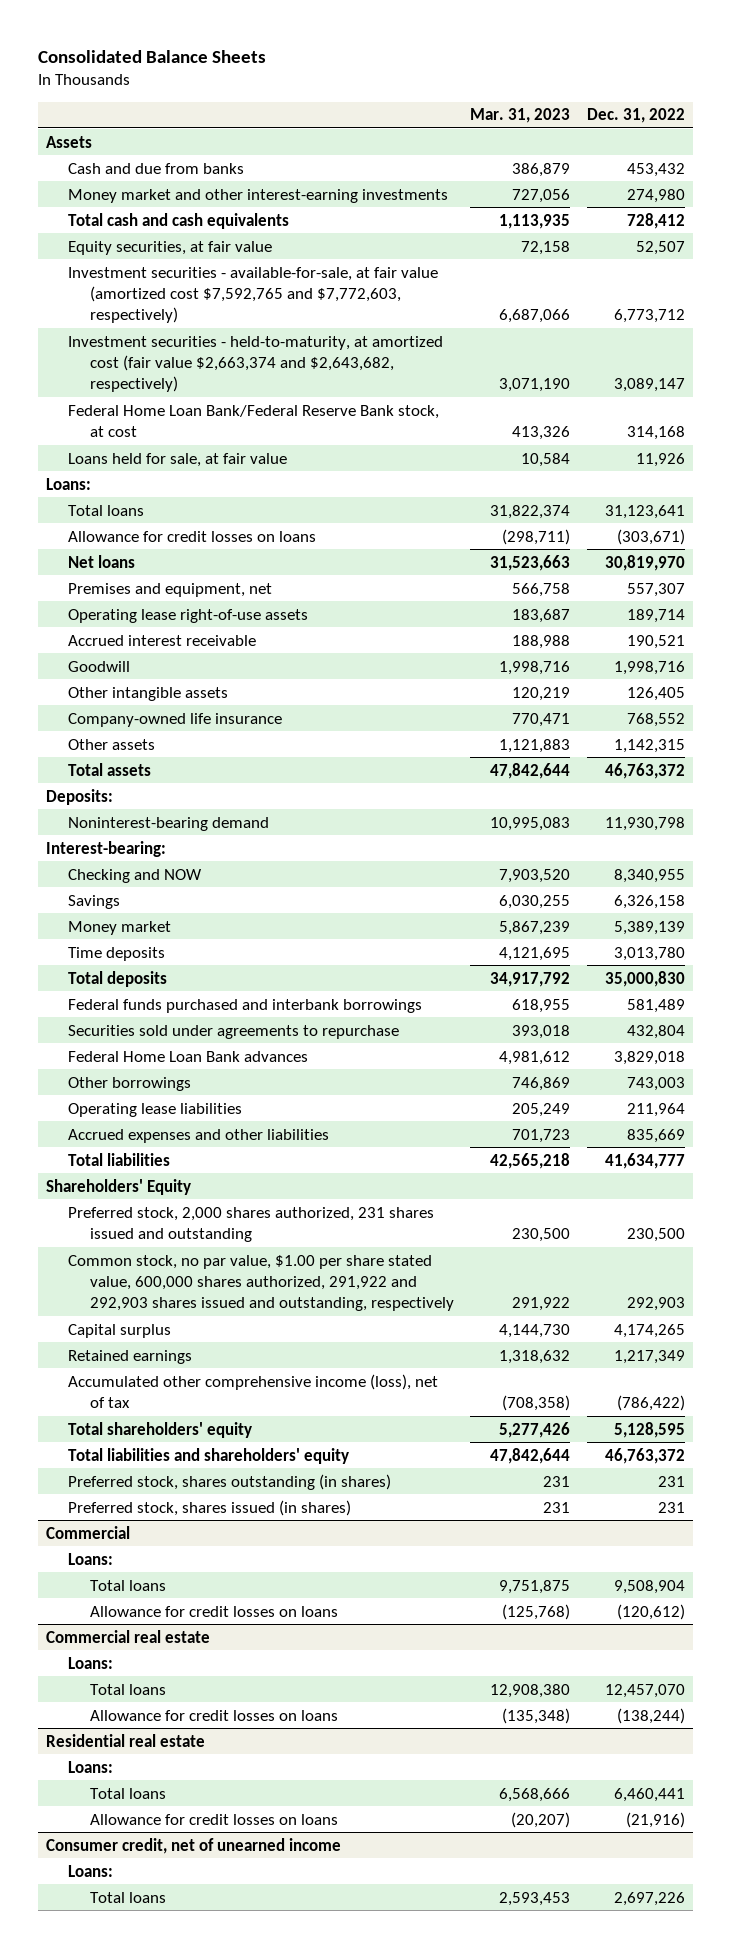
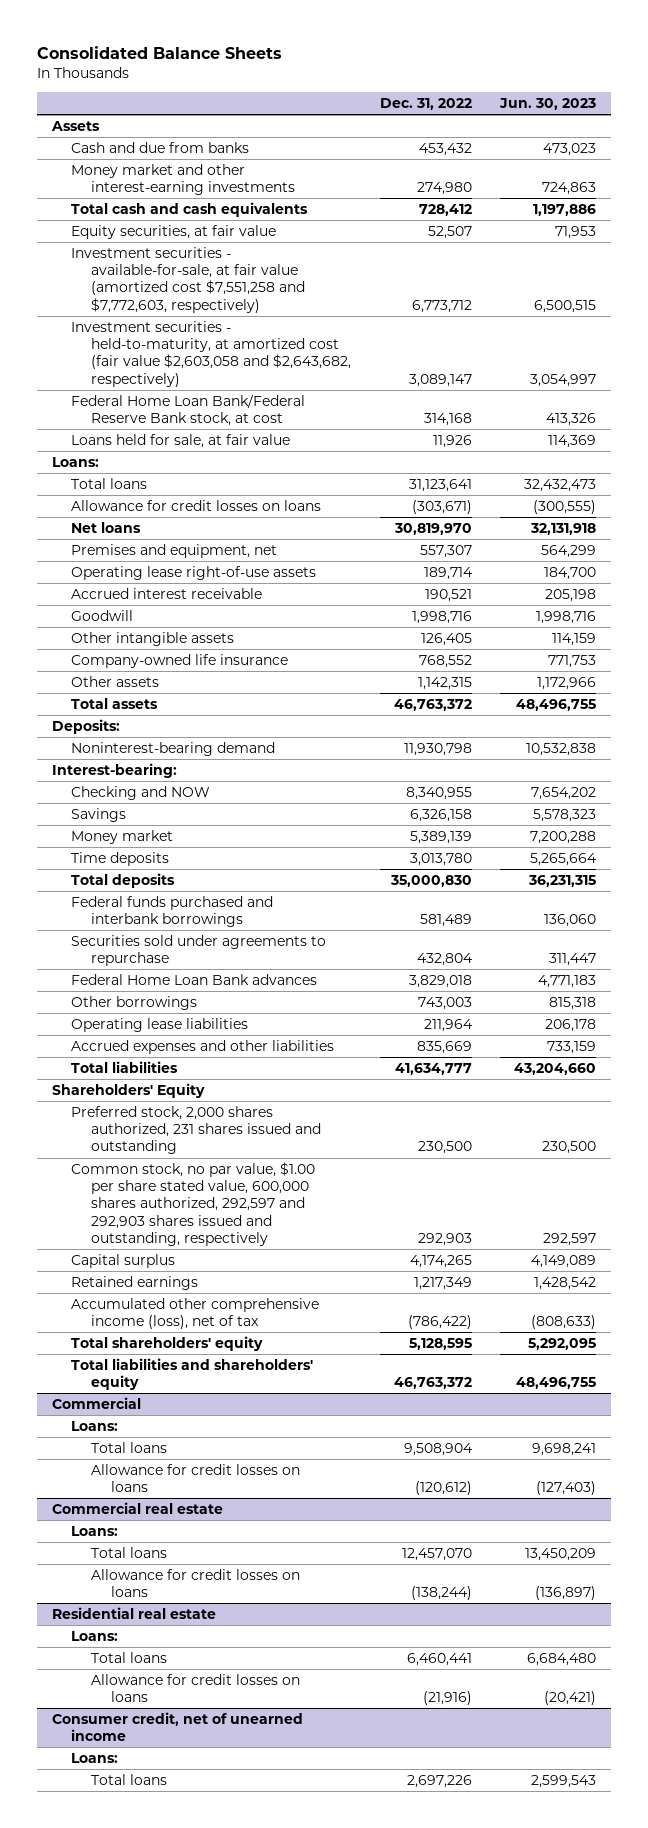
[470,108,571,124] Mar. 31, 2023 -> none
none -> [499,98,597,111] Jun. 30, 2023
[67,266,438,323] Investment securities - available-for-sale, at fair value (amortized cost $7,592,765 and $7,772,603, respectively) -> [71,247,306,313] Investment securities - available-for-sale, at fair value (amortized cost $7,551,258 and $7,772,603, respectively)
[67,335,443,392] Investment securities - held-to-maturity, at amortized cost (fair value $2,663,374 and $2,643,682, respectively) -> [71,321,352,387] Investment securities - held-to-maturity, at amortized cost (fair value $2,603,058 and $2,643,682, respectively)
[67,1254,454,1311] Common stock, no par value, $1.00 per share stated value, 600,000 shares authorized, 291,922 and 292,903 shares issued and outstanding, respectively -> [71,1162,316,1246] Common stock, no par value, $1.00 per share stated value, 600,000 shares authorized, 292,597 and 292,903 shares issued and outstanding, respectively
[67,1473,391,1490] Preferred stock, shares outstanding (in shares) -> none
[67,1499,351,1516] Preferred stock, shares issued (in shares) -> none

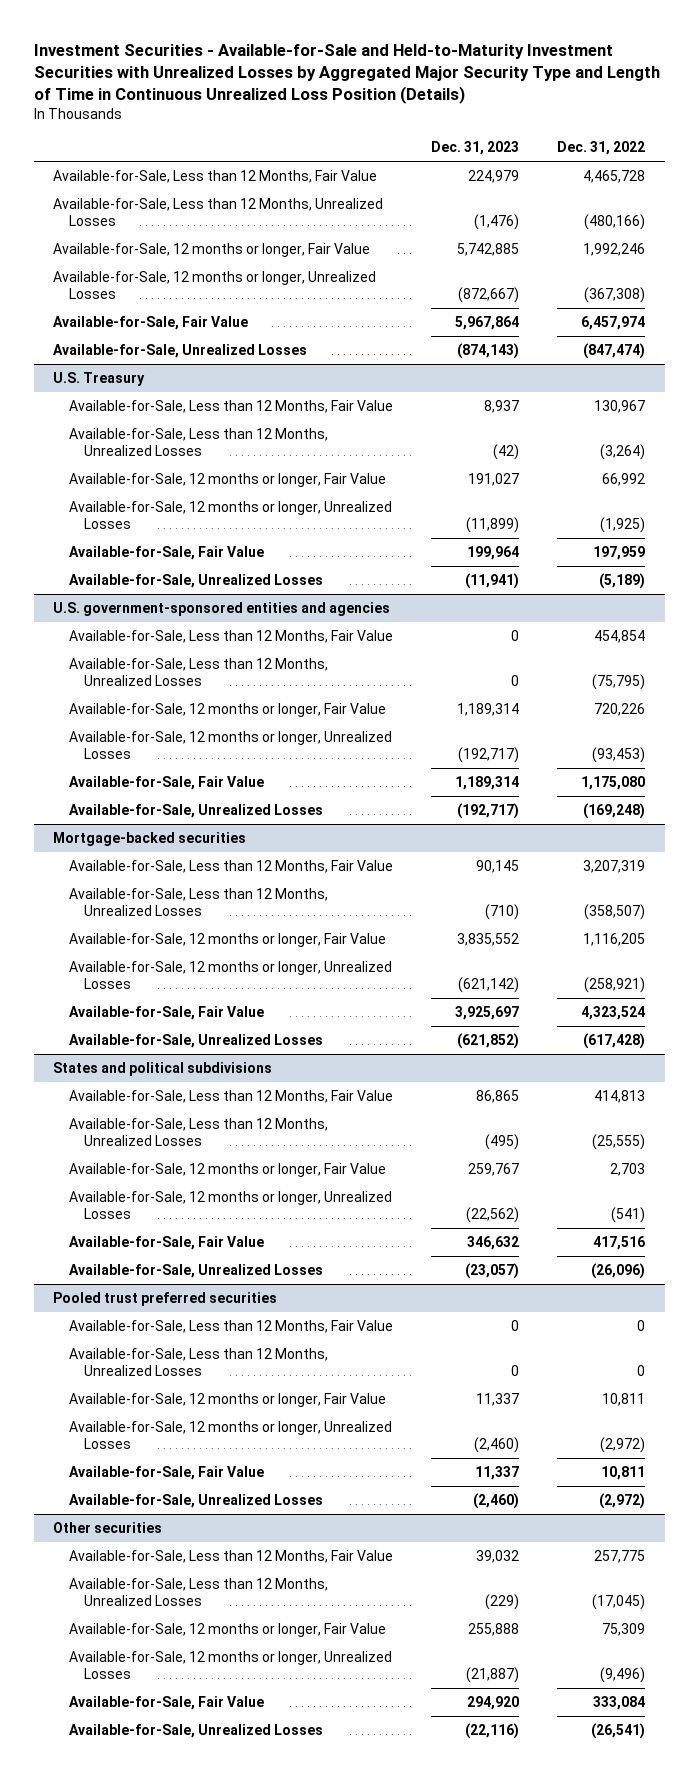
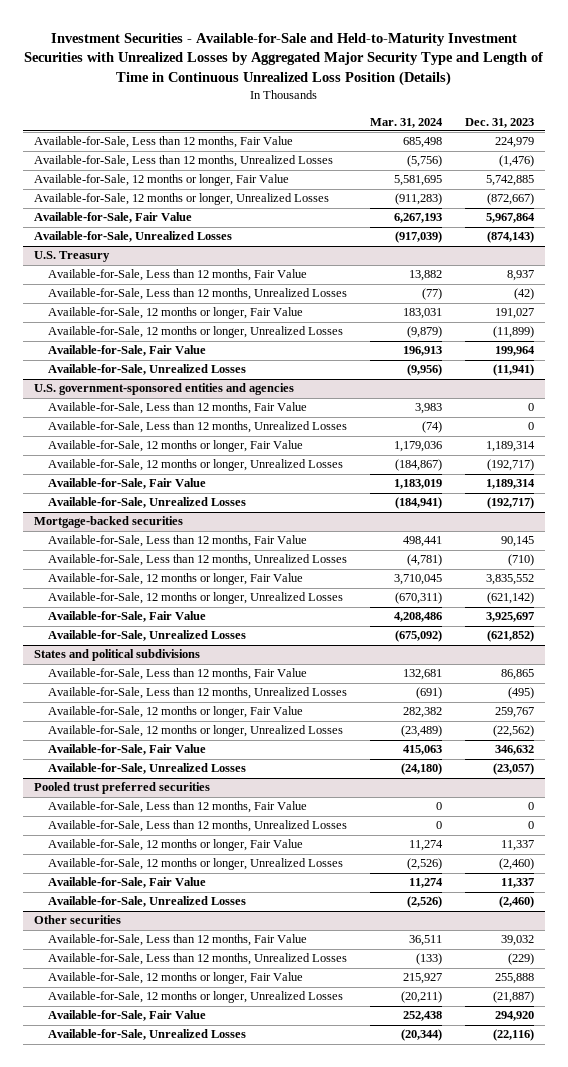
[557,141,646,156] Dec. 31, 2022 -> none
none -> [369,117,443,128] Mar. 31, 2024
[53,169,378,183] Available-for-Sale, Less than 12 Months, Fair Value -> [34,136,294,149] Available-for-Sale, Less than 12 months, Fair Value
[53,197,384,227] Available-for-Sale, Less than 12 Months, Unrealized Losses -> [34,155,334,168] Available-for-Sale, Less than 12 months, Unrealized Losses
[68,399,393,413] Available-for-Sale, Less than 12 Months, Fair Value -> [47,269,307,282] Available-for-Sale, Less than 12 months, Fair Value
[68,427,328,457] Available-for-Sale, Less than 12 Months, Unrealized Losses -> [47,288,347,301] Available-for-Sale, Less than 12 months, Unrealized Losses
[68,629,393,643] Available-for-Sale, Less than 12 Months, Fair Value -> [47,402,307,415] Available-for-Sale, Less than 12 months, Fair Value
[68,657,328,687] Available-for-Sale, Less than 12 Months, Unrealized Losses -> [47,421,347,434] Available-for-Sale, Less than 12 months, Unrealized Losses
[68,859,393,873] Available-for-Sale, Less than 12 Months, Fair Value -> [47,535,307,548] Available-for-Sale, Less than 12 months, Fair Value
[68,887,328,917] Available-for-Sale, Less than 12 Months, Unrealized Losses -> [47,554,347,567] Available-for-Sale, Less than 12 months, Unrealized Losses
[68,1089,393,1103] Available-for-Sale, Less than 12 Months, Fair Value -> [47,668,307,681] Available-for-Sale, Less than 12 months, Fair Value
[68,1117,328,1147] Available-for-Sale, Less than 12 Months, Unrealized Losses -> [47,687,347,700] Available-for-Sale, Less than 12 months, Unrealized Losses
[68,1319,393,1333] Available-for-Sale, Less than 12 Months, Fair Value -> [47,801,307,814] Available-for-Sale, Less than 12 months, Fair Value
[68,1347,328,1377] Available-for-Sale, Less than 12 Months, Unrealized Losses -> [47,820,347,833] Available-for-Sale, Less than 12 months, Unrealized Losses
[68,1549,393,1563] Available-for-Sale, Less than 12 Months, Fair Value -> [47,934,307,947] Available-for-Sale, Less than 12 months, Fair Value
[68,1577,328,1607] Available-for-Sale, Less than 12 Months, Unrealized Losses -> [47,953,347,966] Available-for-Sale, Less than 12 months, Unrealized Losses

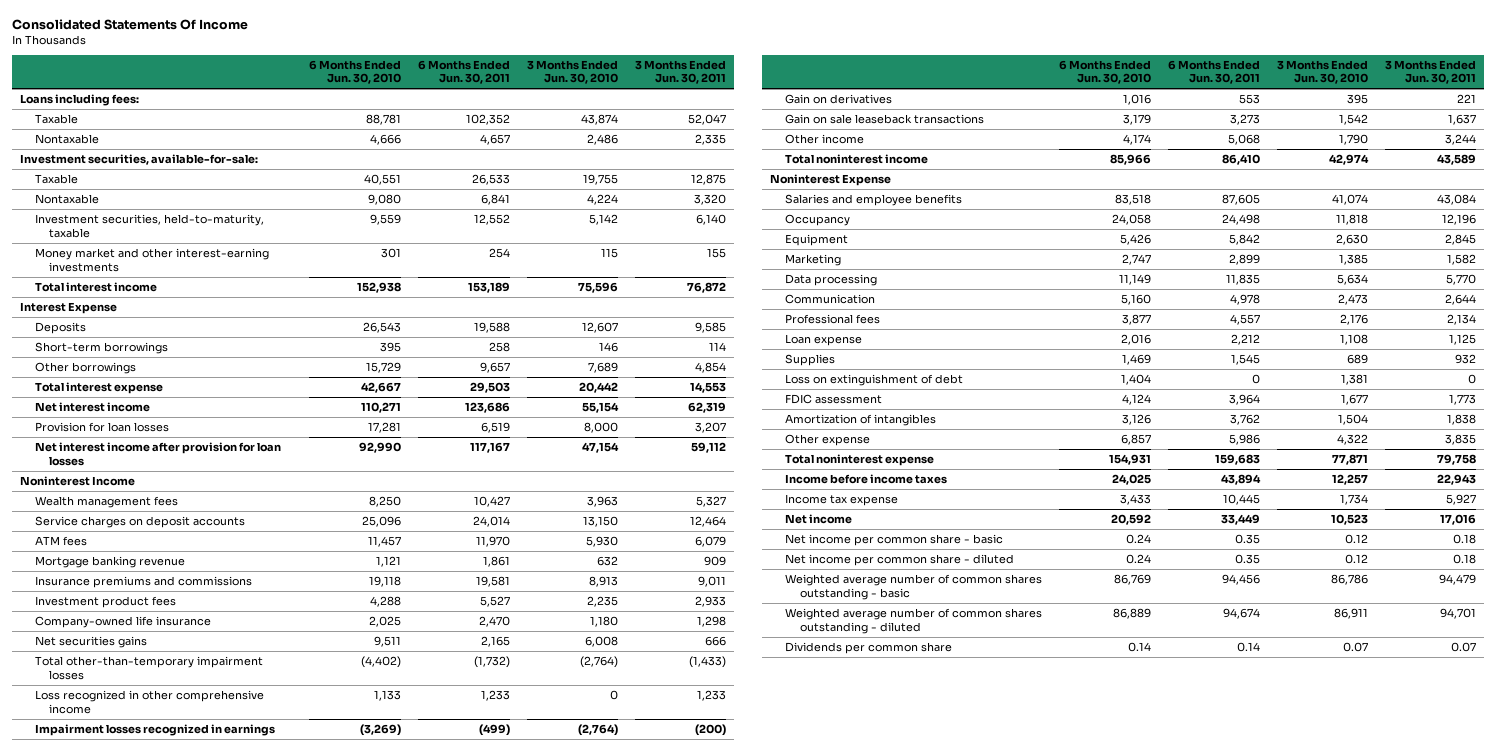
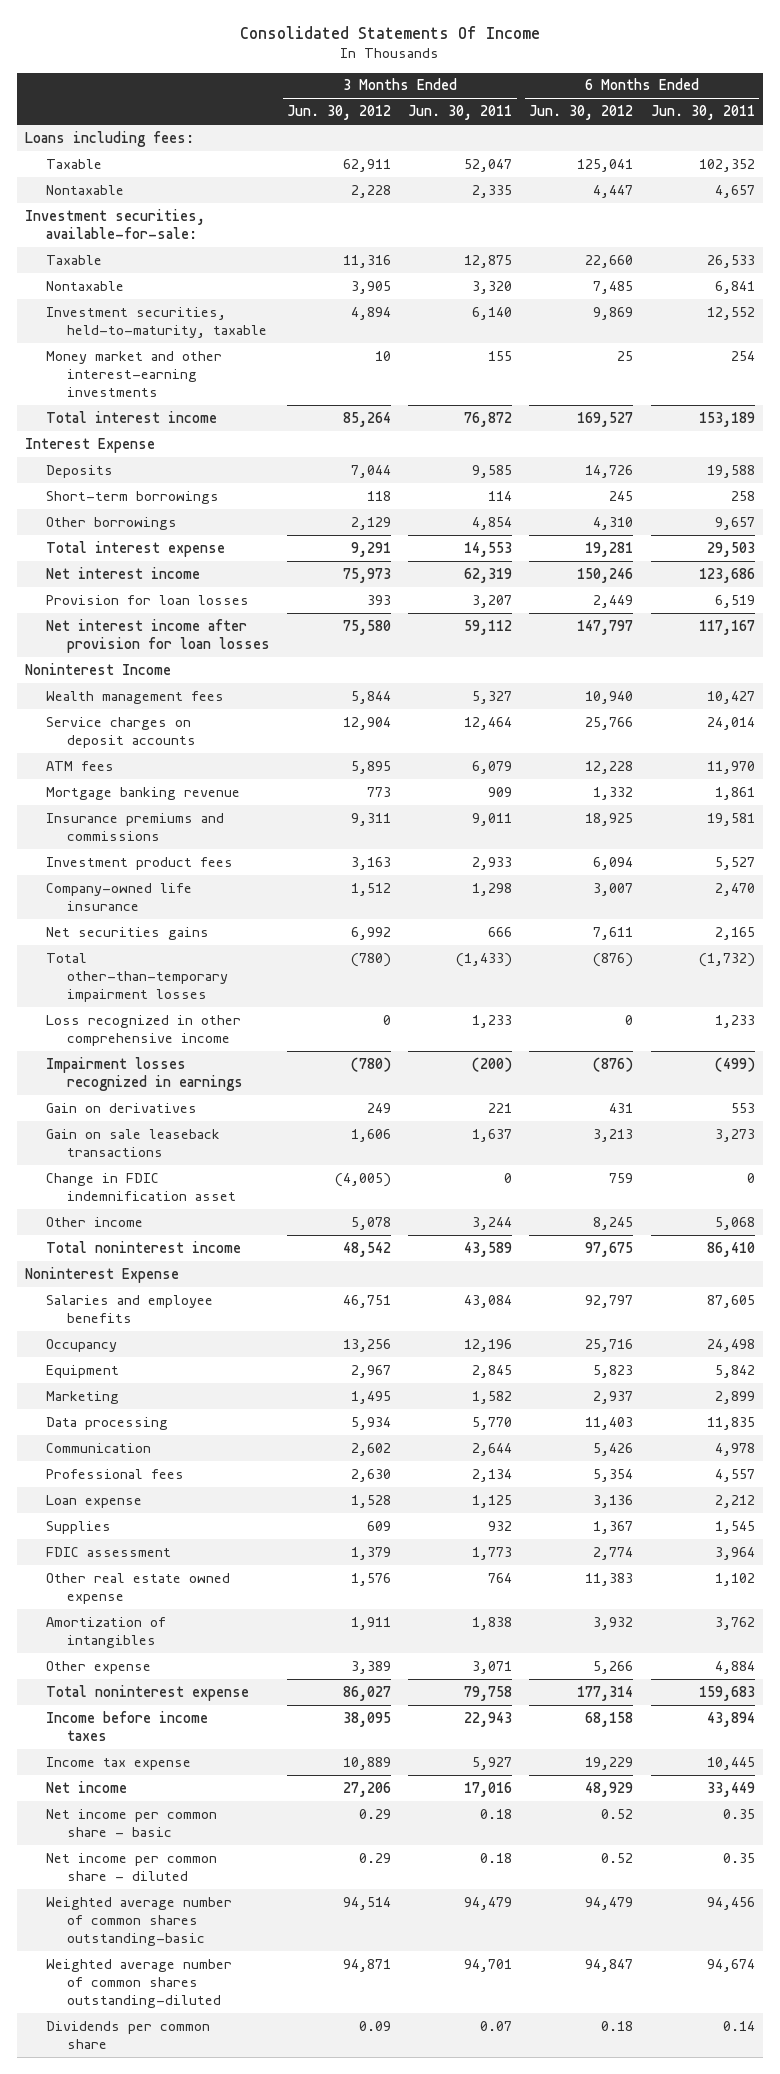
[308,59,401,85] 6 Months Ended Jun. 30, 2010 -> none
[526,59,618,85] 3 Months Ended Jun. 30, 2010 -> none
none -> [286,105,391,121] Jun. 30, 2012
none -> [529,105,634,121] Jun. 30, 2012
none -> [46,1172,236,1201] Change in FDIC indemnification asset
[784,373,963,386] Loss on extinguishment of debt -> none
none -> [46,1572,231,1604] Other real estate owned expense
[1228,433,1260,445] 5,986 -> [714,1660,755,1674] 4,884
[1444,433,1476,445] 3,835 -> [472,1660,513,1674] 3,071
[784,573,1042,600] Weighted average number of common shares outstanding - basic -> [46,1896,233,1946] Weighted average number of common shares outstanding-basic
[784,607,1042,634] Weighted average number of common shares outstanding - diluted -> [46,1958,233,2008] Weighted average number of common shares outstanding-diluted

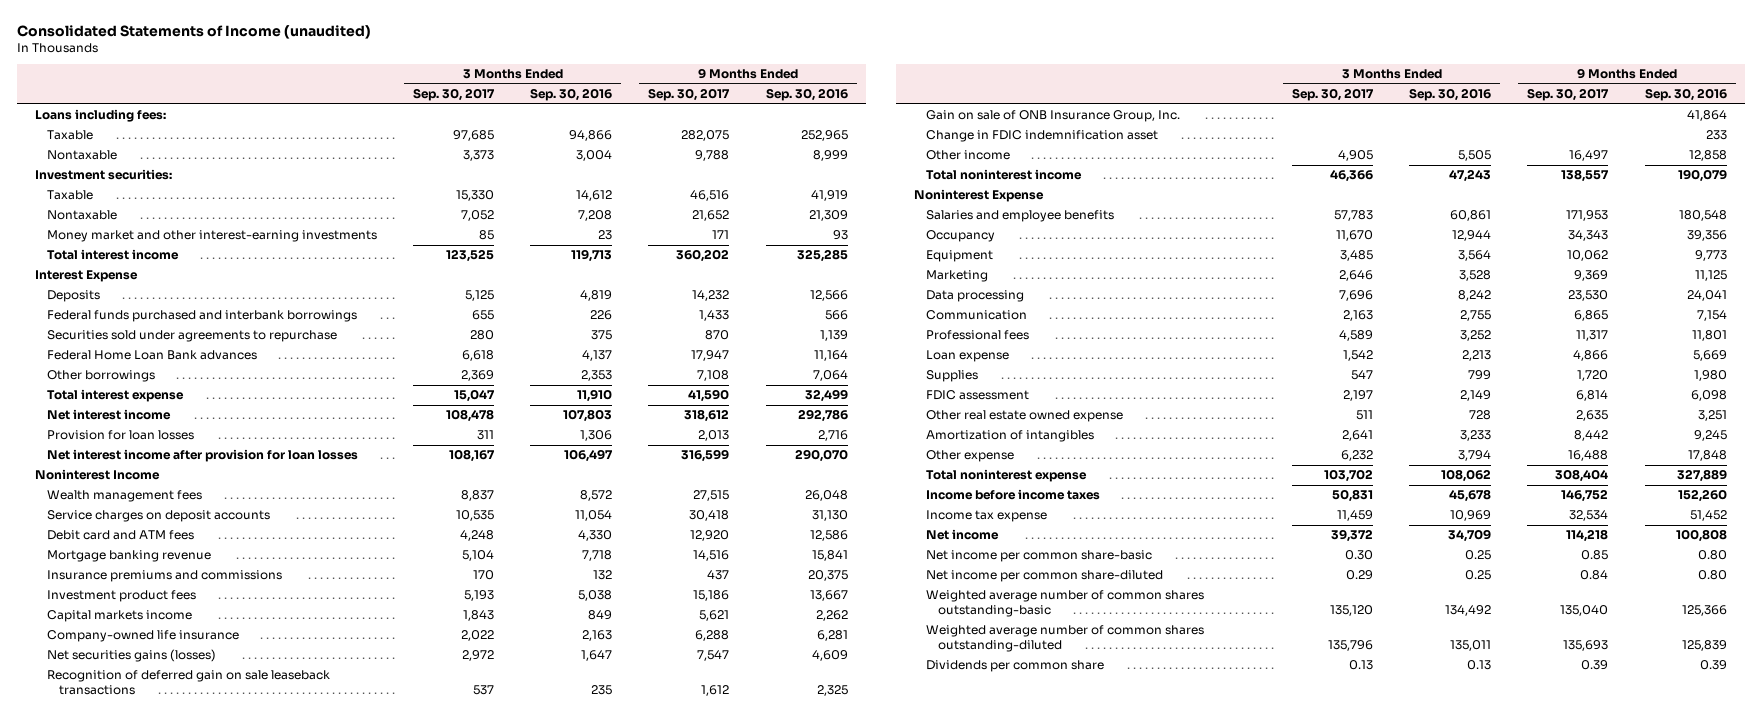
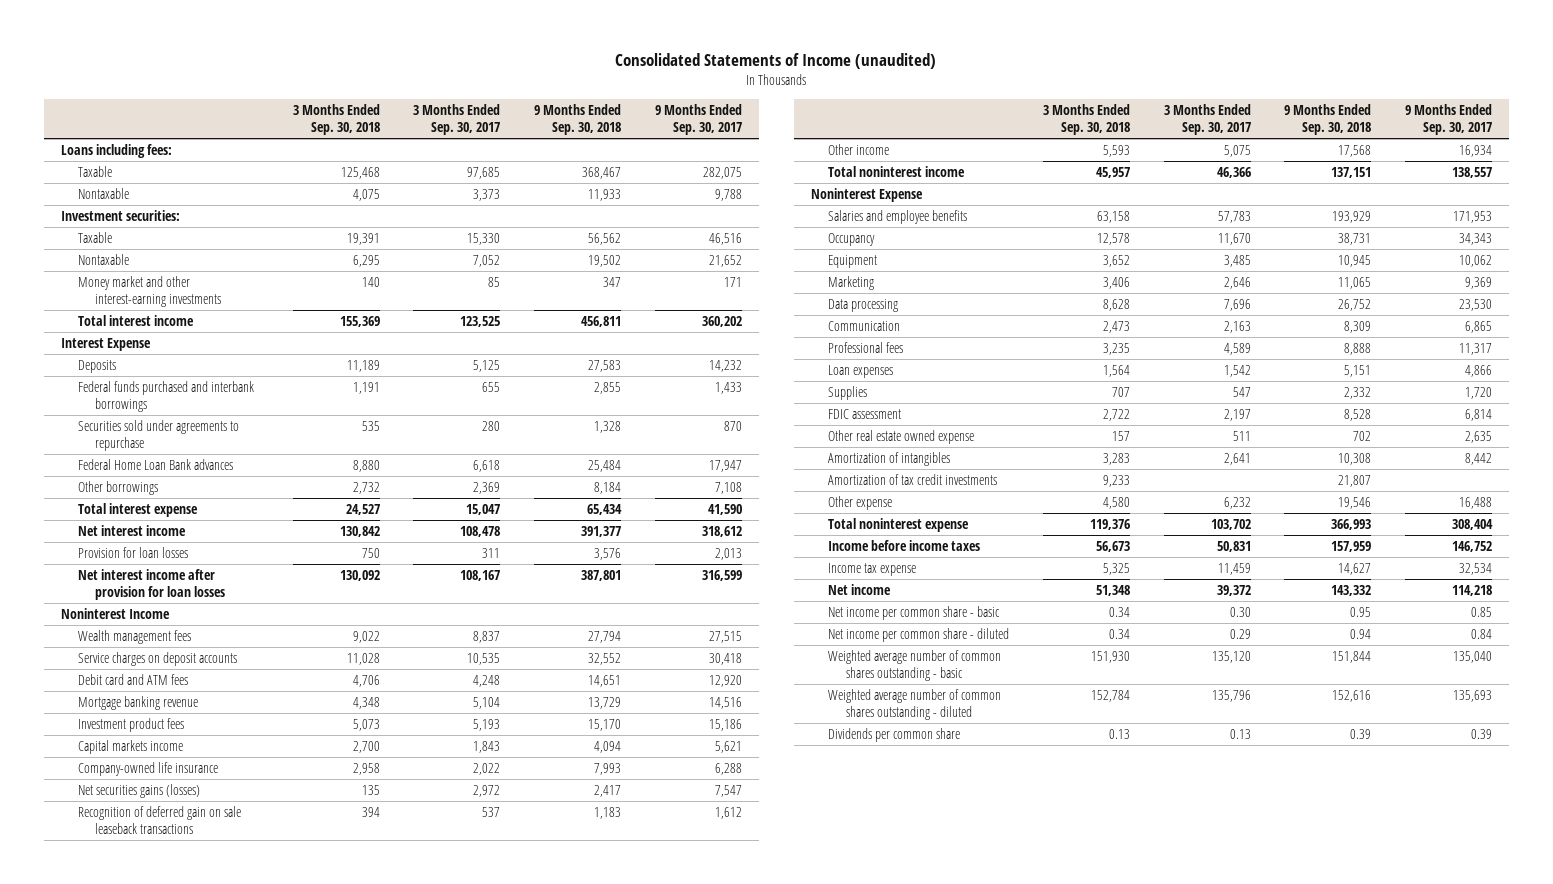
[530,88,613,102] Sep. 30, 2016 -> none
[765,88,848,102] Sep. 30, 2016 -> none
none -> [292,104,380,136] 3 Months Ended Sep. 30, 2018
none -> [534,104,622,136] 9 Months Ended Sep. 30, 2018
[47,570,283,583] Insurance premiums and commissions -> none
[926,110,1181,123] Gain on sale of ONB Insurance Group, Inc. -> none
[926,130,1159,143] Change in FDIC indemnification asset -> none
[1338,150,1374,162] 4,905 -> [1223,145,1251,158] 5,075
[1569,150,1609,162] 16,497 -> [1459,145,1493,158] 16,934
[926,350,1010,363] Loan expense -> [828,365,894,379] Loan expenses
none -> [828,474,998,486] Amortization of tax credit investments
[926,550,1153,563] Net income per common share-basic -> [828,606,1001,621] Net income per common share - basic
[926,570,1164,583] Net income per common share-diluted -> [828,628,1010,643] Net income per common share - diluted
[926,590,1205,618] Weighted average number of common shares outstanding-basic -> [828,650,1002,682] Weighted average number of common shares outstanding - basic
[926,625,1205,653] Weighted average number of common shares outstanding-diluted -> [828,689,1002,721] Weighted average number of common shares outstanding - diluted

